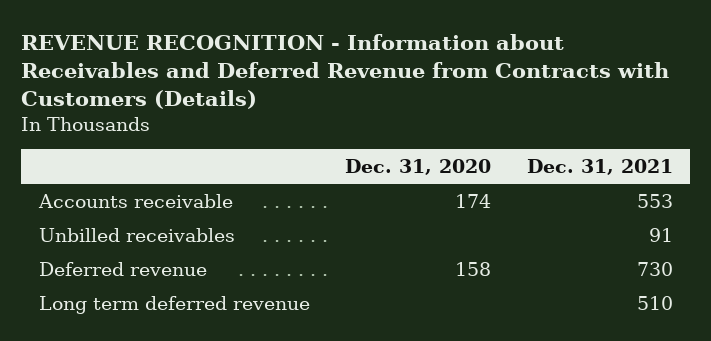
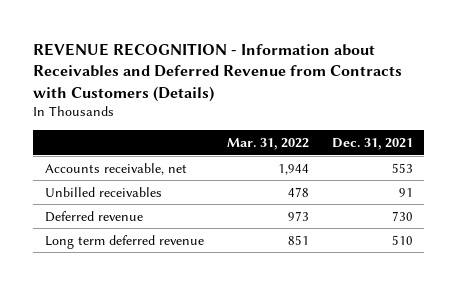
[345,158,492,175] Dec. 31, 2020 -> none
none -> [226,137,309,150] Mar. 31, 2022
[37,193,233,208] Accounts receivable -> [44,162,187,175] Accounts receivable, net

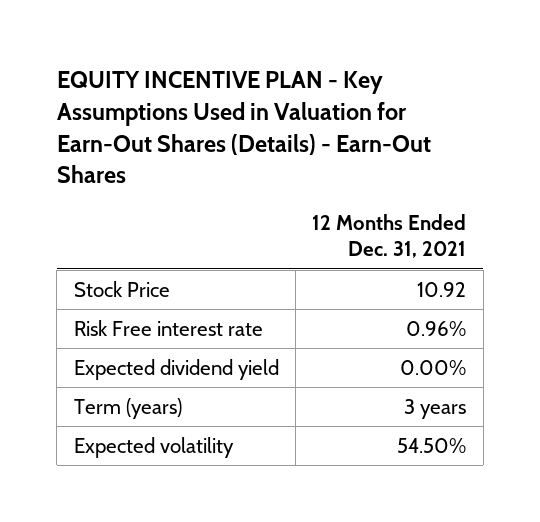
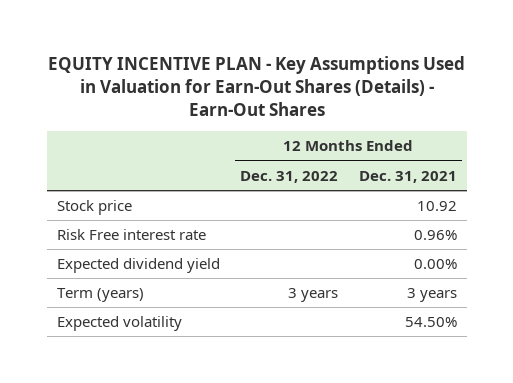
none -> [240,170,339,183] Dec. 31, 2022
[73,280,170,297] Stock Price -> [56,200,132,216] Stock price

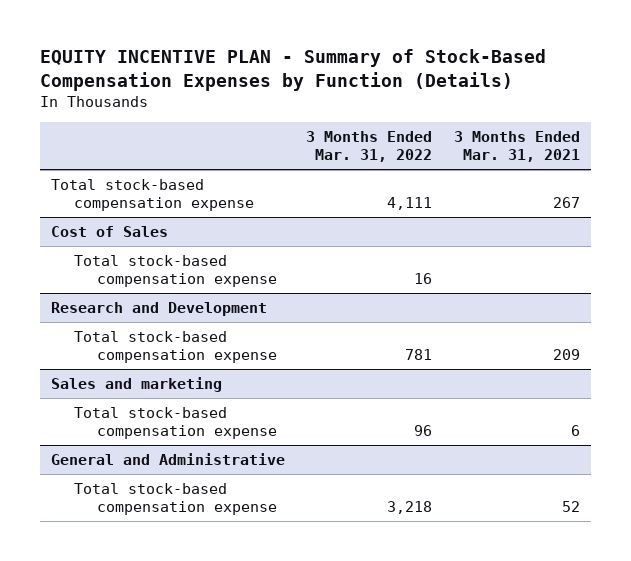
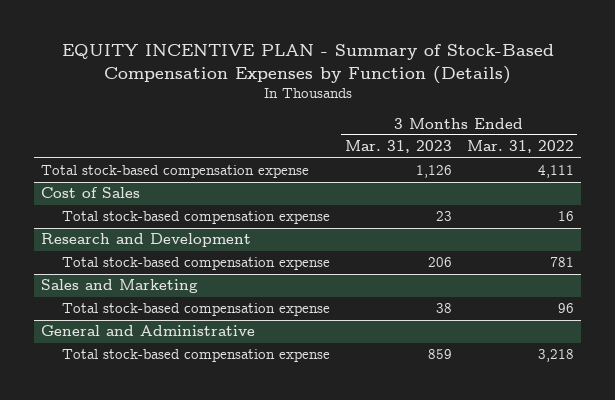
[453,131,580,163] 3 Months Ended Mar. 31, 2021 -> none
none -> [344,140,452,154] Mar. 31, 2023
[50,377,222,393] Sales and marketing -> [41,279,199,294] Sales and Marketing

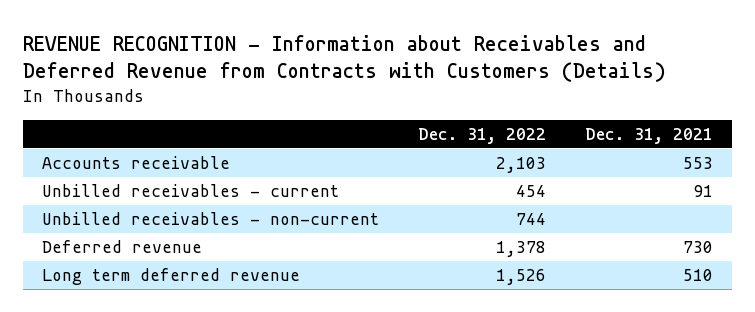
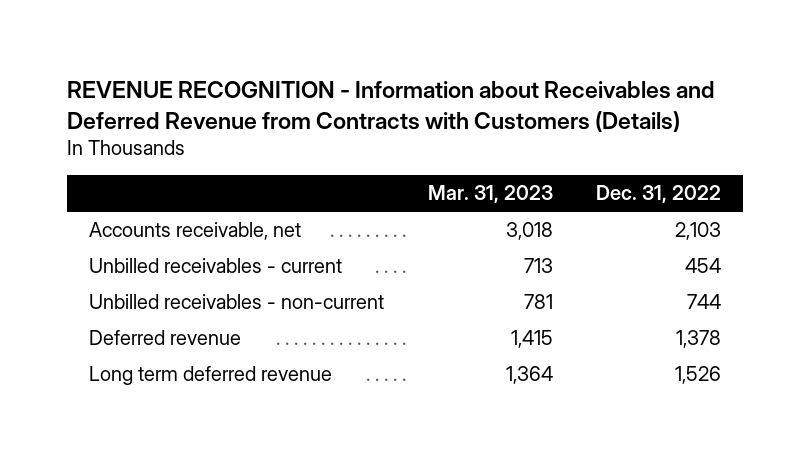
[584,127,713,144] Dec. 31, 2021 -> none
none -> [427,185,553,204] Mar. 31, 2023
[42,156,231,170] Accounts receivable -> [88,222,301,241] Accounts receivable, net

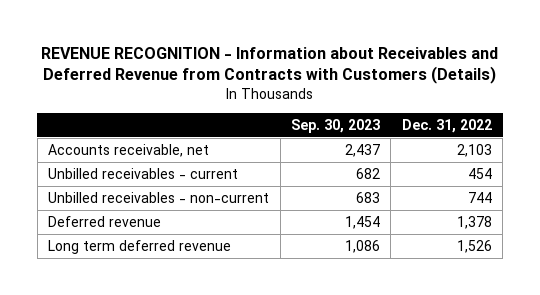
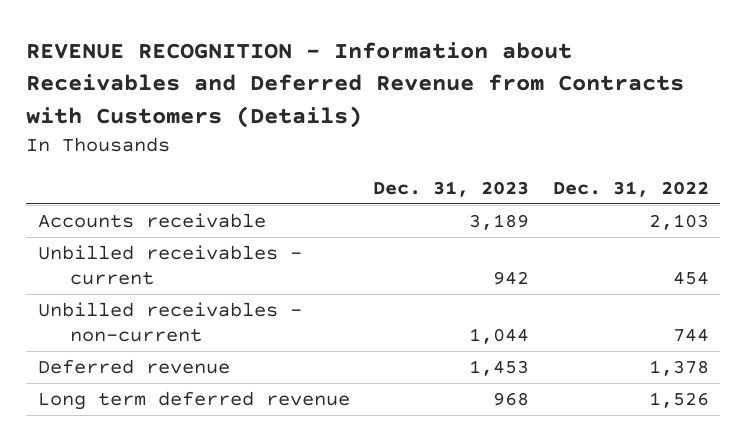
[290,118,380,133] Sep. 30, 2023 -> none
none -> [373,180,530,197] Dec. 31, 2023
[48,143,210,157] Accounts receivable, net -> [37,213,266,229] Accounts receivable

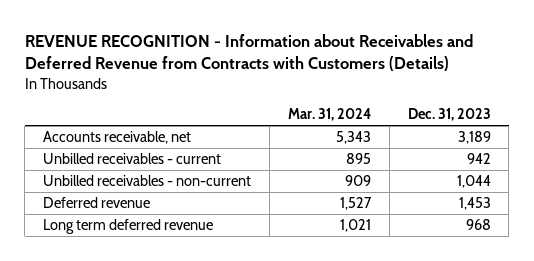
[552,180,709,197] Dec. 31, 2022 -> none
none -> [287,108,371,122] Mar. 31, 2024
[37,213,266,229] Accounts receivable -> [43,131,192,145] Accounts receivable, net

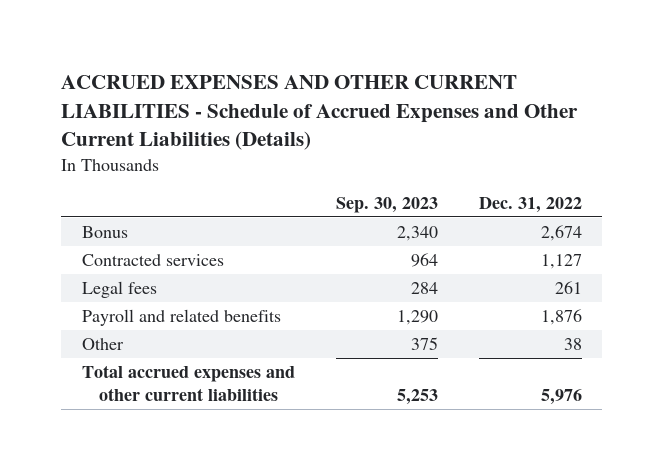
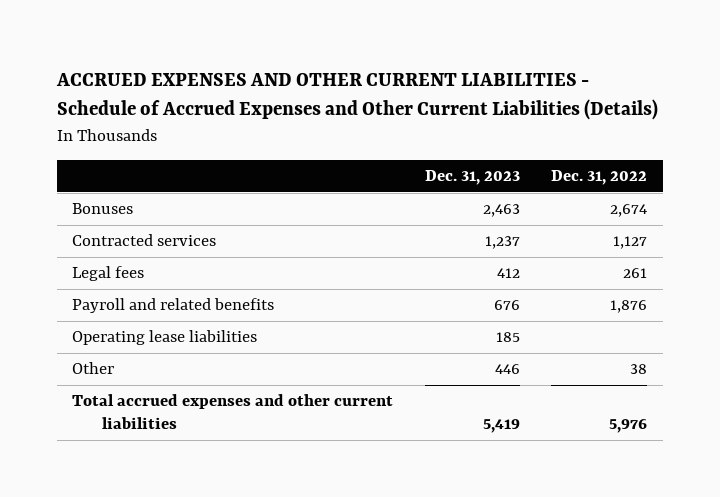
[335,196,438,213] Sep. 30, 2023 -> none
none -> [424,170,520,186] Dec. 31, 2023
[81,225,128,238] Bonus -> [72,203,134,215] Bonuses
none -> [72,330,258,346] Operating lease liabilities

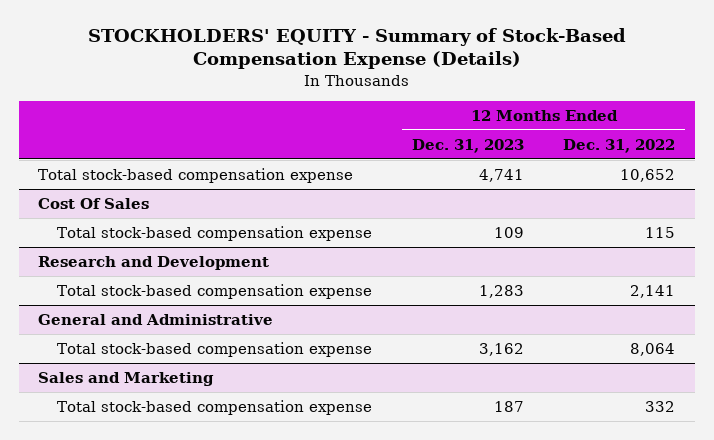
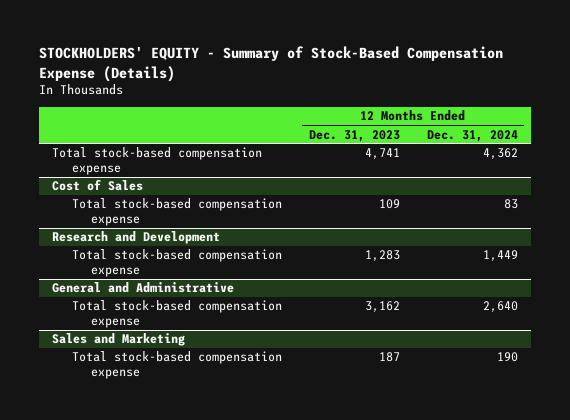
[563,138,676,153] Dec. 31, 2022 -> none
none -> [426,129,518,142] Dec. 31, 2024
[38,197,150,209] Cost Of Sales -> [52,179,144,192] Cost of Sales

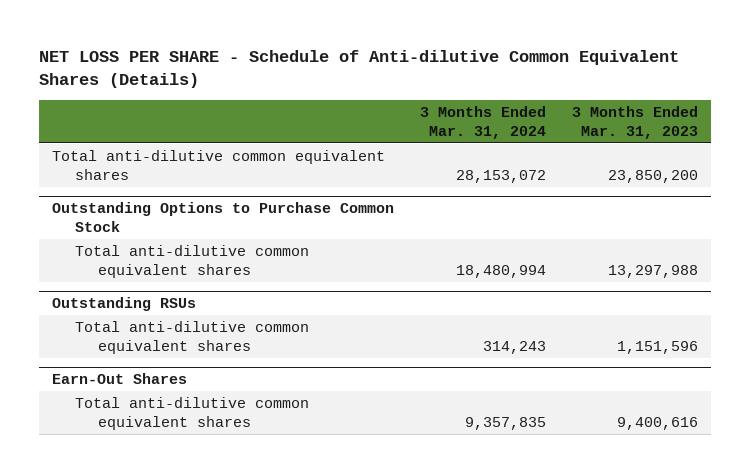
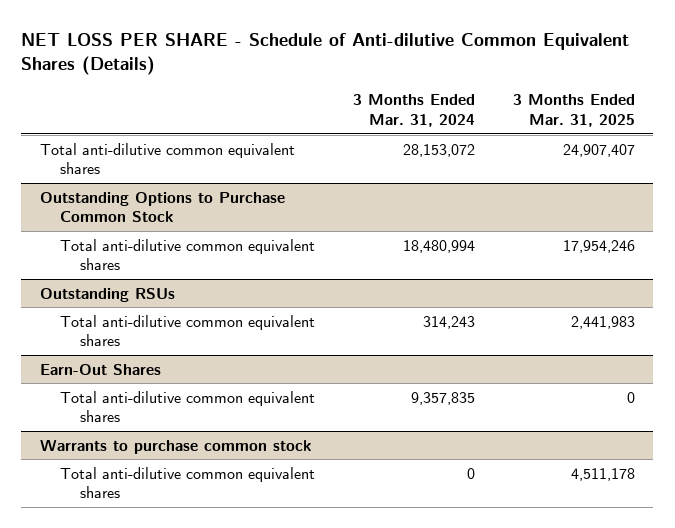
[572,105,699,140] 3 Months Ended Mar. 31, 2023 -> none
none -> [512,94,635,127] 3 Months Ended Mar. 31, 2025
none -> [40,439,312,454] Warrants to purchase common stock
none -> [60,466,316,499] Total anti-dilutive common equivalent shares

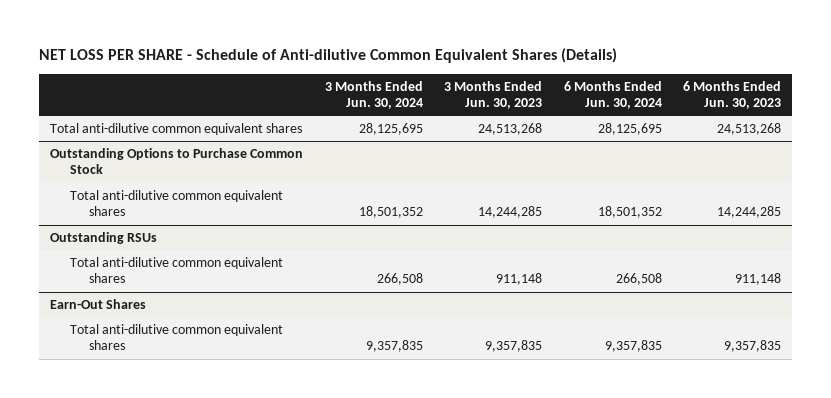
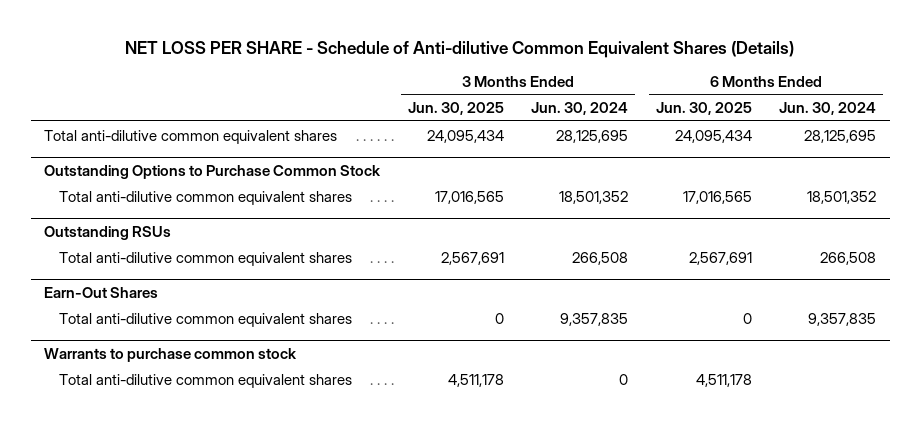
[444,80,543,109] 3 Months Ended Jun. 30, 2023 -> none
[683,80,782,109] 6 Months Ended Jun. 30, 2023 -> none
none -> [407,102,504,116] Jun. 30, 2025
none -> [655,102,752,116] Jun. 30, 2025
none -> [44,347,298,362] Warrants to purchase common stock
none -> [59,373,353,388] Total anti-dilutive common equivalent shares

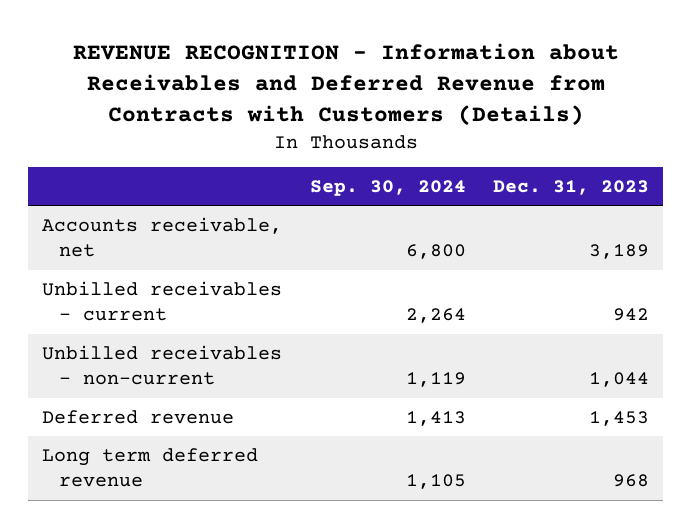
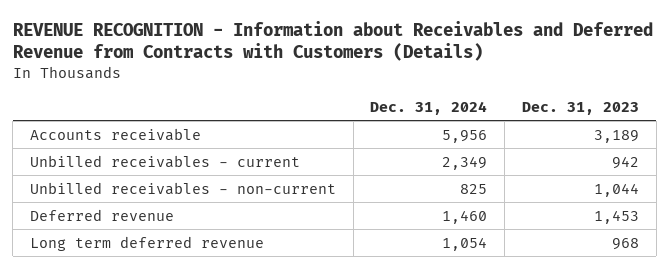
[309,180,466,197] Sep. 30, 2024 -> none
none -> [370,100,488,115] Dec. 31, 2024
[41,216,282,258] Accounts receivable, net -> [29,127,201,141] Accounts receivable

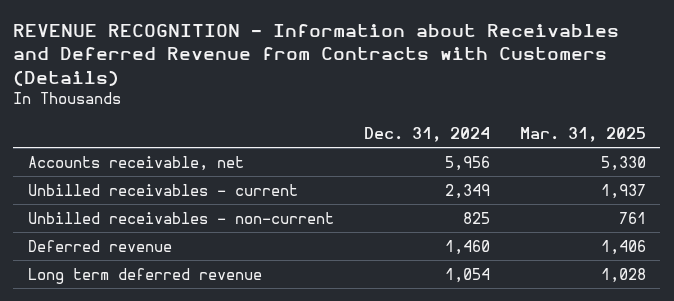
[522,101,640,115] Dec. 31, 2023 -> none
none -> [519,127,646,143] Mar. 31, 2025
[29,127,201,141] Accounts receivable -> [28,155,245,171] Accounts receivable, net

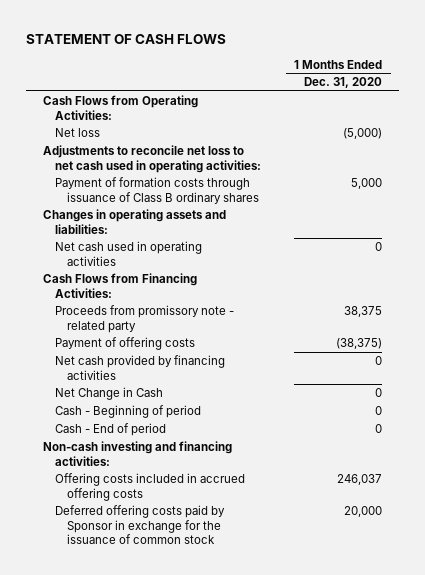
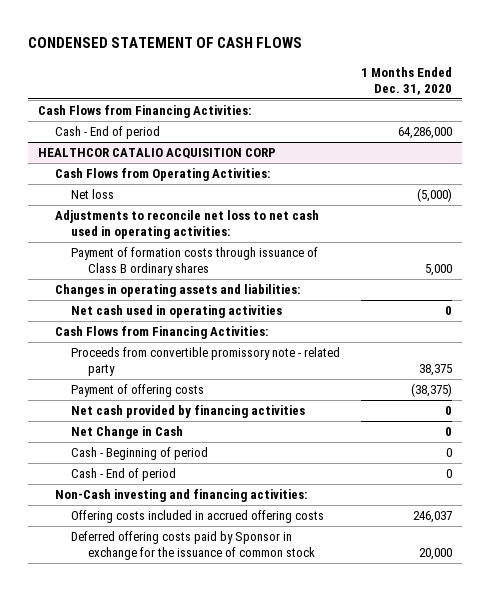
[25,33,226,44] STATEMENT OF CASH FLOWS -> [27,37,302,49] CONDENSED STATEMENT OF CASH FLOWS
none -> [37,105,251,119] Cash Flows from Financing Activities:
none -> [54,126,160,140] Cash - End of period
none -> [37,148,276,160] HEALTHCOR CATALIO ACQUISITION CORP
[54,305,234,333] Proceeds from promissory note - related party -> [71,347,341,377] Proceeds from convertible promissory note - related party
[42,441,232,466] Non-cash investing and financing activities: -> [54,489,307,503] Non-Cash investing and financing activities:

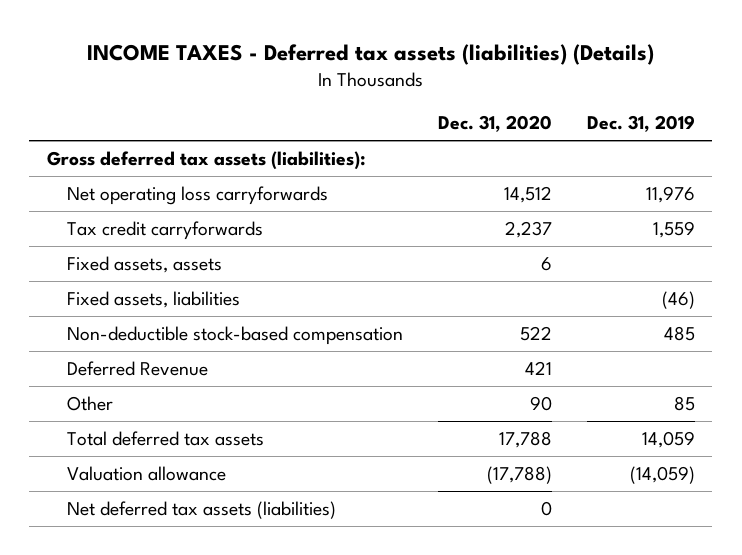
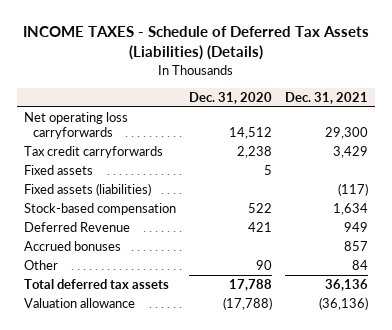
[86,43,654,65] INCOME TAXES - Deferred tax assets (liabilities) (Details) -> [22,26,369,61] INCOME TAXES - Schedule of Deferred Tax Assets (Liabilities) (Details)
[587,115,696,133] Dec. 31, 2019 -> none
none -> [285,92,369,105] Dec. 31, 2021
[46,150,366,170] Gross deferred tax assets (liabilities): -> none
[505,220,553,238] 2,237 -> [236,146,272,159] 2,238
[67,255,223,273] Fixed assets, assets -> [23,165,93,176] Fixed assets
[541,256,553,271] 6 -> [263,165,272,176] 5
[67,290,241,308] Fixed assets, liabilities -> [23,183,151,197] Fixed assets (liabilities)
[67,325,404,345] Non-deductible stock-based compensation -> [23,203,176,216] Stock-based compensation
none -> [23,241,121,252] Accrued bonuses
[67,500,337,519] Net deferred tax assets (liabilities) -> none

